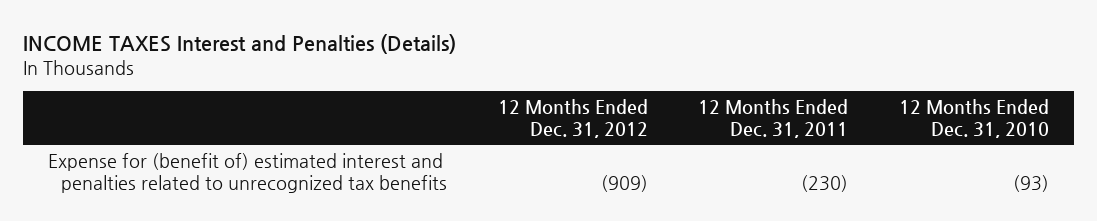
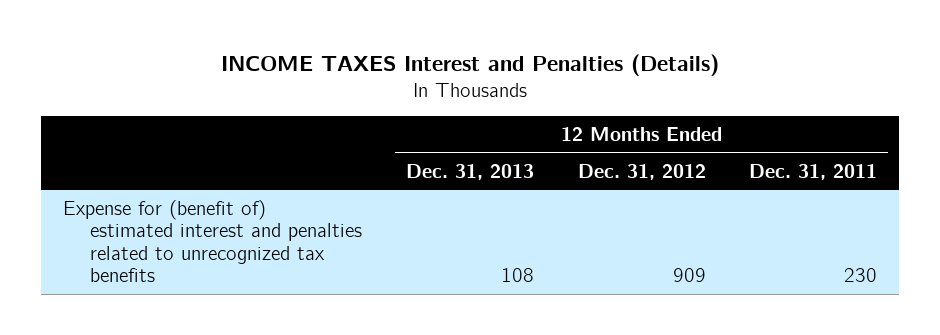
[898,98,1049,138] 12 Months Ended Dec. 31, 2010 -> none
none -> [406,163,535,180] Dec. 31, 2013
[600,174,648,192] (909) -> [672,268,706,283] 909
[801,174,849,192] (230) -> [844,268,878,283] 230

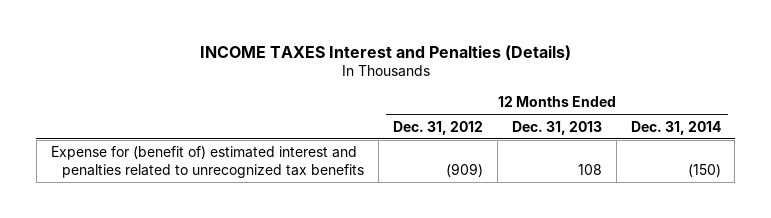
[749,163,878,180] Dec. 31, 2011 -> none
none -> [630,120,721,135] Dec. 31, 2014
[672,268,706,283] 909 -> [445,162,483,177] (909)

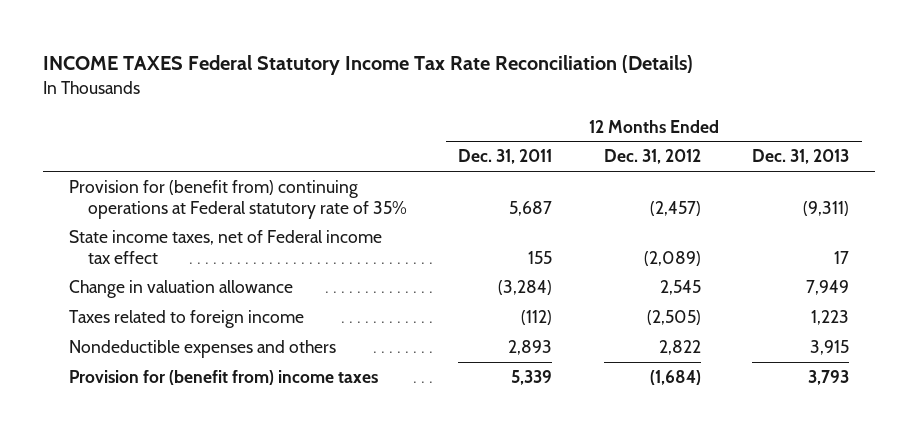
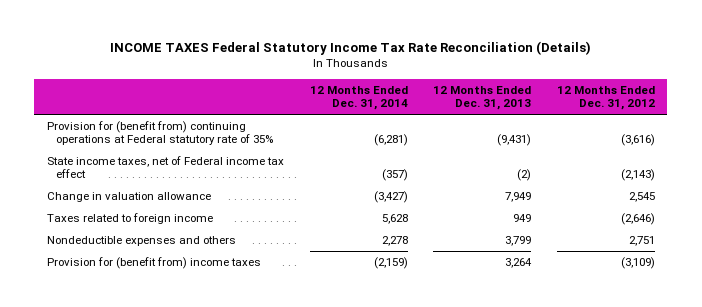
[458,149,553,165] Dec. 31, 2011 -> none
none -> [309,85,408,111] 12 Months Ended Dec. 31, 2014
[649,200,701,216] (2,457) -> [620,134,655,147] (3,616)
[802,200,849,216] (9,311) -> [497,134,532,147] (9,431)
[643,250,701,266] (2,089) -> [620,169,655,182] (2,143)
[833,250,849,264] 17 -> [517,169,532,182] (2)
[646,310,701,326] (2,505) -> [620,213,655,226] (2,646)
[810,310,849,326] 1,223 -> [513,214,532,223] 949
[658,340,701,356] 2,822 -> [628,236,655,247] 2,751
[809,340,849,356] 3,915 -> [505,236,532,247] 3,799
[649,370,701,386] (1,684) -> [620,257,655,270] (3,109)
[807,370,849,386] 3,793 -> [505,258,533,269] 3,264

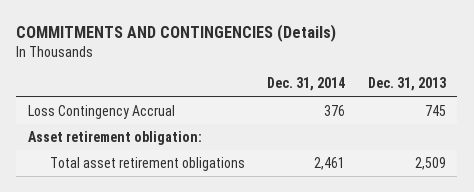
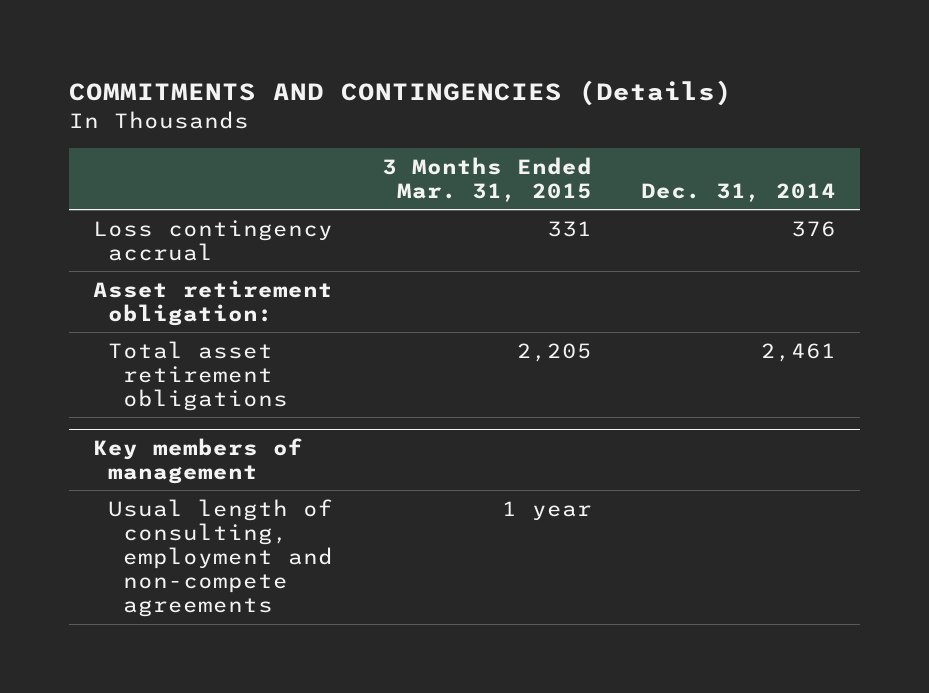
[368,77,447,92] Dec. 31, 2013 -> none
none -> [381,156,592,203] 3 Months Ended Mar. 31, 2015
[27,105,175,120] Loss Contingency Accrual -> [92,219,333,261] Loss contingency accrual
none -> [92,437,303,484] Key members of management
none -> [108,498,334,618] Usual length of consulting, employment and non-compete agreements

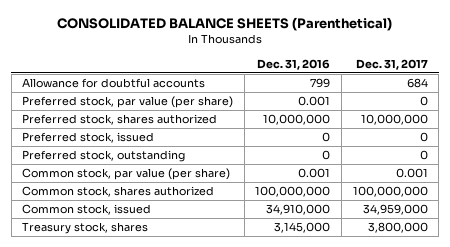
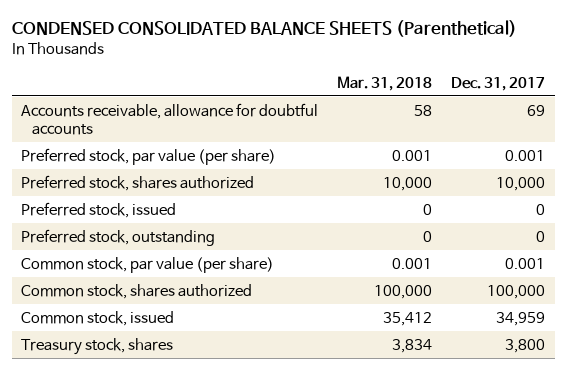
[56,17,392,32] CONSOLIDATED BALANCE SHEETS (Parenthetical) -> [11,20,517,38] CONDENSED CONSOLIDATED BALANCE SHEETS (Parenthetical)
[257,58,331,70] Dec. 31, 2016 -> none
none -> [337,75,433,91] Mar. 31, 2018
[22,78,206,89] Allowance for doubtful accounts -> [21,102,319,135] Accounts receivable, allowance for doubtful accounts
[406,78,428,89] 684 -> [527,104,546,116] 69
[419,96,428,107] 0 -> [505,149,546,161] 0.001
[360,114,428,126] 10,000,000 -> [496,176,546,191] 10,000
[352,186,428,198] 100,000,000 -> [487,284,546,299] 100,000
[362,204,428,216] 34,959,000 -> [496,311,546,326] 34,959
[367,222,428,234] 3,800,000 -> [505,338,546,353] 3,800

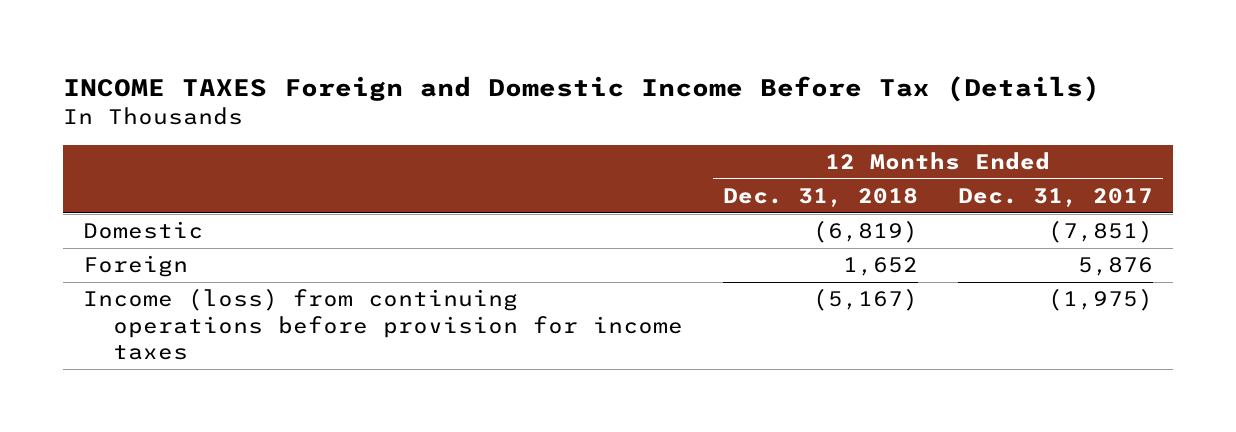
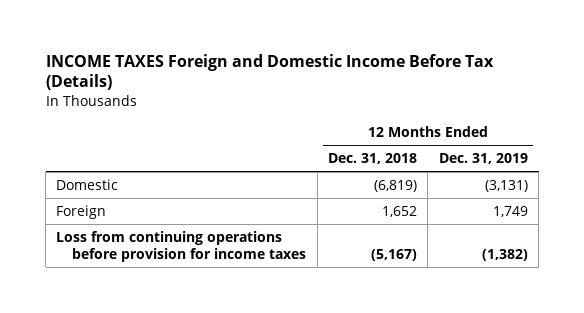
[957,187,1153,207] Dec. 31, 2017 -> none
none -> [438,153,528,165] Dec. 31, 2019
[83,288,683,361] Income (loss) from continuing operations before provision for income taxes -> [56,230,307,262] Loss from continuing operations before provision for income taxes

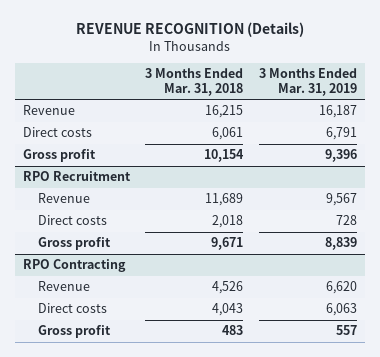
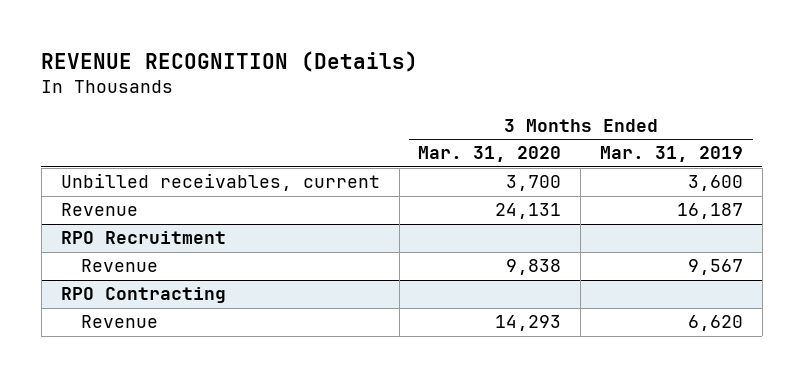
[145,68,244,97] 3 Months Ended Mar. 31, 2018 -> none
none -> [418,146,562,163] Mar. 31, 2020
none -> [60,173,380,192] Unbilled receivables, current
[22,127,92,138] Direct costs -> none
[22,149,96,163] Gross profit -> none
[37,215,107,226] Direct costs -> none
[37,237,111,251] Gross profit -> none
[37,303,107,314] Direct costs -> none
[37,325,111,339] Gross profit -> none

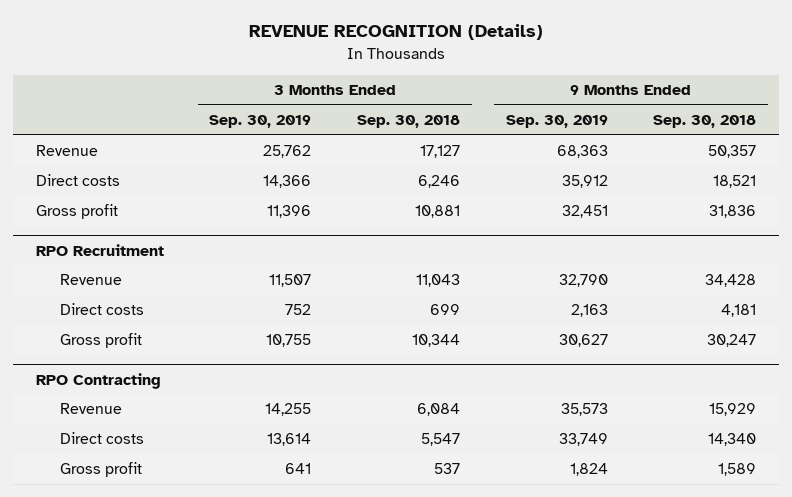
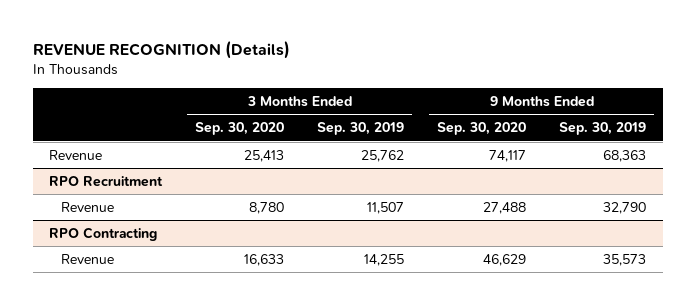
[357,114,461,128] Sep. 30, 2018 -> none
[653,114,757,128] Sep. 30, 2018 -> none
none -> [195,122,285,136] Sep. 30, 2020
none -> [437,122,527,136] Sep. 30, 2020
[35,174,120,187] Direct costs -> none
[35,204,118,220] Gross profit -> none
[60,303,145,316] Direct costs -> none
[60,333,143,349] Gross profit -> none
[60,432,145,445] Direct costs -> none
[60,462,143,478] Gross profit -> none

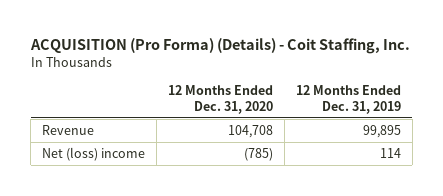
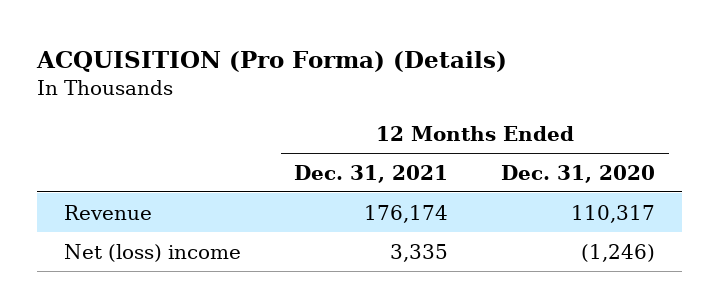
[29,38,410,55] ACQUISITION (Pro Forma) (Details) - Coit Staffing, Inc. -> [36,51,508,73] ACQUISITION (Pro Forma) (Details)
[295,85,401,115] 12 Months Ended Dec. 31, 2019 -> none
none -> [294,164,449,183] Dec. 31, 2021
[227,124,273,138] 104,708 -> [571,204,656,223] 110,317
[243,147,273,161] (785) -> [581,243,656,262] (1,246)

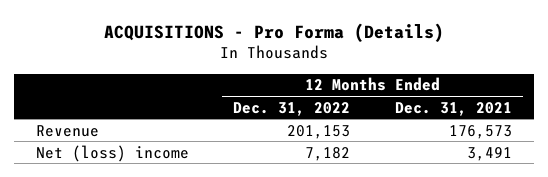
[36,51,508,73] ACQUISITION (Pro Forma) (Details) -> [103,22,444,42] ACQUISITIONS - Pro Forma (Details)
[501,164,656,183] Dec. 31, 2020 -> none
none -> [233,101,351,116] Dec. 31, 2022
[364,204,449,223] 176,174 -> [448,124,512,139] 176,573
[390,243,449,262] 3,335 -> [466,146,512,161] 3,491

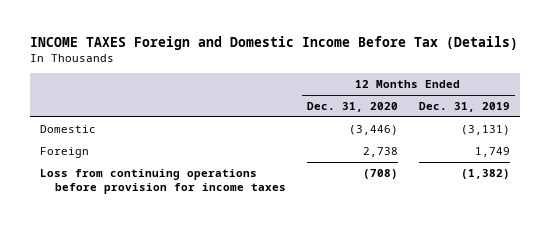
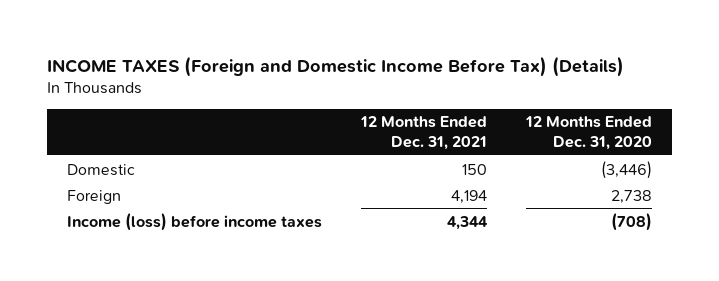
[29,35,518,50] INCOME TAXES Foreign and Domestic Income Before Tax (Details) -> [47,55,625,77] INCOME TAXES (Foreign and Domestic Income Before Tax) (Details)
[418,102,510,113] Dec. 31, 2019 -> none
none -> [359,116,487,151] 12 Months Ended Dec. 31, 2021
[40,168,286,194] Loss from continuing operations before provision for income taxes -> none
none -> [66,212,322,231] Income (loss) before income taxes

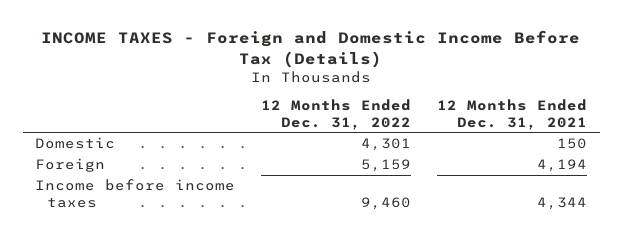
[47,55,625,77] INCOME TAXES (Foreign and Domestic Income Before Tax) (Details) -> [41,30,581,68] INCOME TAXES - Foreign and Domestic Income Before Tax (Details)
[525,116,653,151] 12 Months Ended Dec. 31, 2020 -> none
none -> [261,98,412,130] 12 Months Ended Dec. 31, 2022
[66,212,322,231] Income (loss) before income taxes -> [35,178,236,208] Income before income taxes

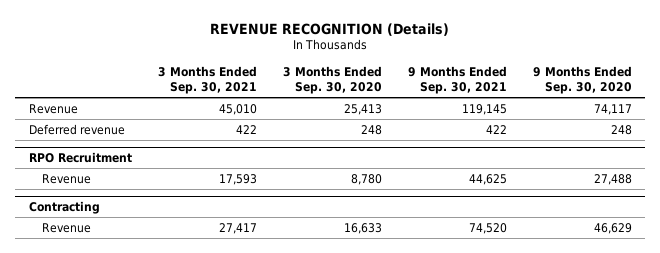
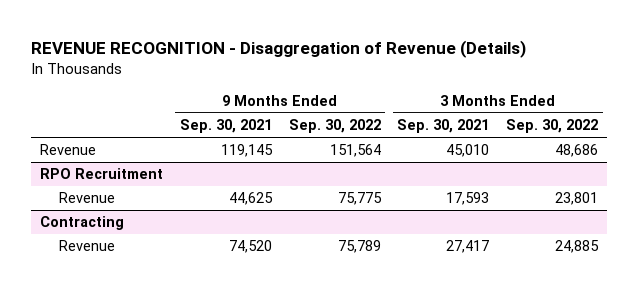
[210,22,450,36] REVENUE RECOGNITION (Details) -> [31,39,527,58] REVENUE RECOGNITION - Disaggregation of Revenue (Details)
[282,65,382,95] 3 Months Ended Sep. 30, 2020 -> none
[532,65,632,95] 9 Months Ended Sep. 30, 2020 -> none
none -> [288,119,381,134] Sep. 30, 2022
none -> [506,119,599,134] Sep. 30, 2022
[28,123,125,135] Deferred revenue -> none

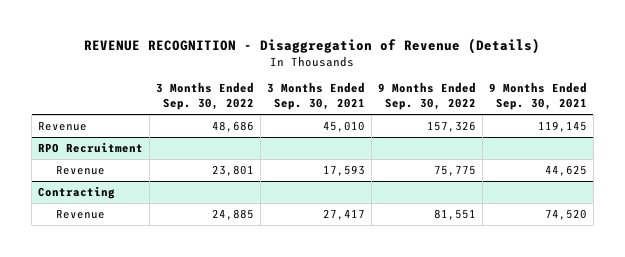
[329,144,381,158] 151,564 -> [426,121,476,133] 157,326
[337,240,381,254] 75,789 -> [433,209,476,221] 81,551

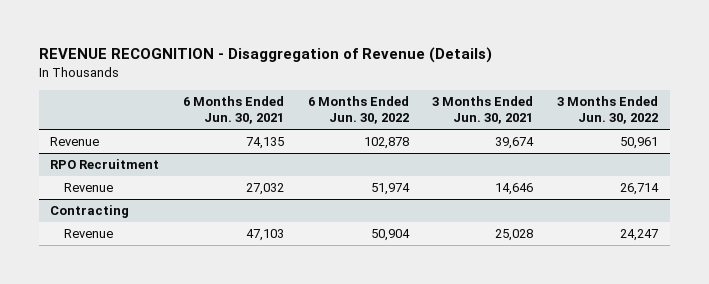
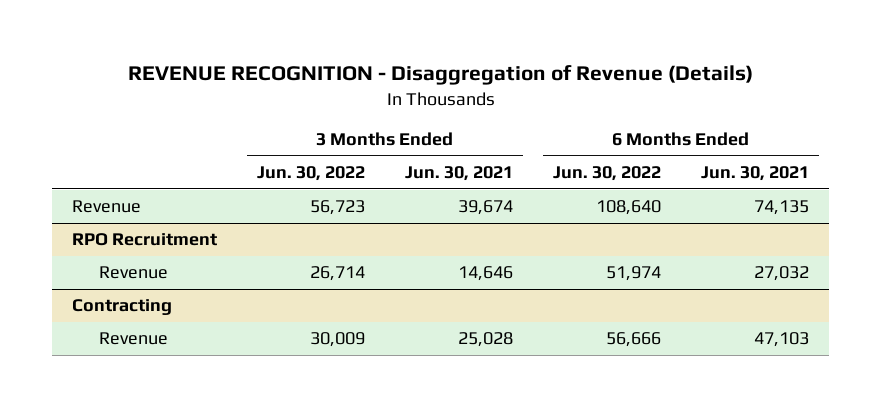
[363,137,409,150] 102,878 -> [596,200,662,216] 108,640
[620,137,659,150] 50,961 -> [310,200,366,216] 56,723
[370,229,410,242] 50,904 -> [606,332,662,348] 56,666
[620,229,659,242] 24,247 -> [310,332,366,348] 30,009

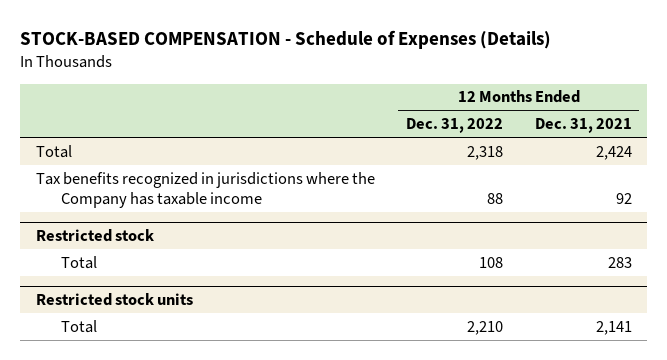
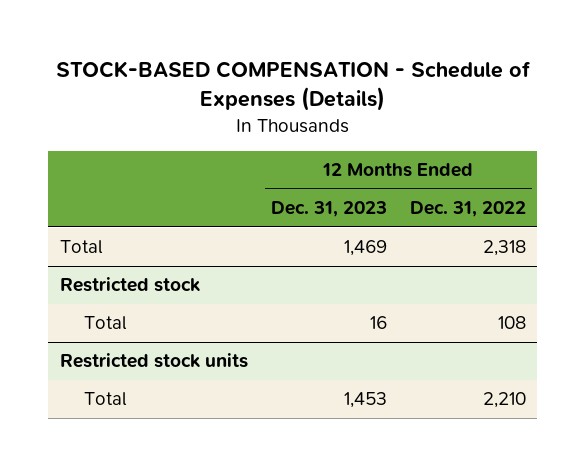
[534,118,632,134] Dec. 31, 2021 -> none
none -> [270,201,387,218] Dec. 31, 2023
[35,171,375,209] Tax benefits recognized in jurisdictions where the Company has taxable income -> none

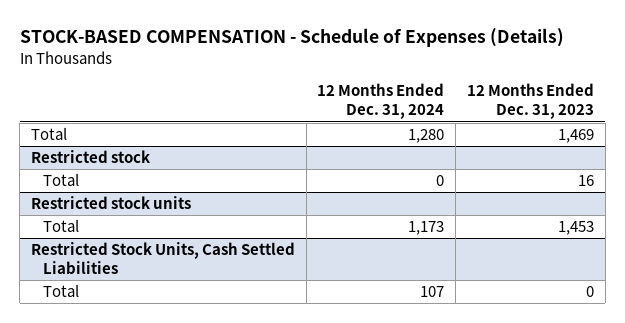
[409,201,526,218] Dec. 31, 2022 -> none
none -> [317,83,445,120] 12 Months Ended Dec. 31, 2024
none -> [30,242,295,275] Restricted Stock Units, Cash Settled Liabilities
none -> [42,284,79,298] Total

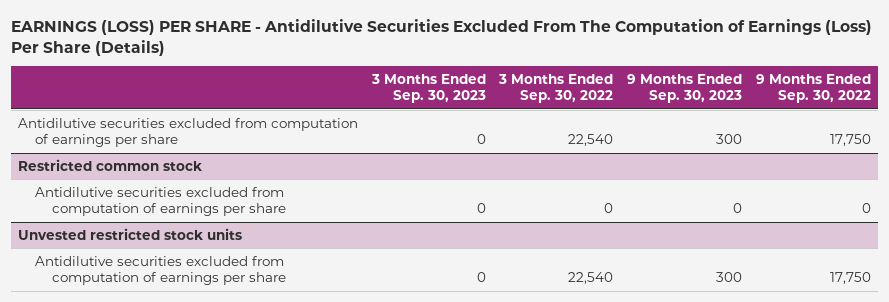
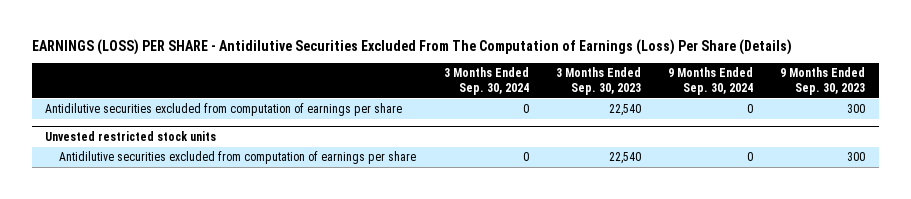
[498,74,614,104] 3 Months Ended Sep. 30, 2022 -> none
[755,74,871,104] 9 Months Ended Sep. 30, 2022 -> none
none -> [443,67,529,95] 3 Months Ended Sep. 30, 2024
none -> [668,67,754,95] 9 Months Ended Sep. 30, 2024
[17,158,202,171] Restricted common stock -> none
[35,186,287,217] Antidilutive securities excluded from computation of earnings per share -> none
[476,134,486,145] 0 -> [608,104,641,117] 22,540
[476,272,486,283] 0 -> [608,152,641,165] 22,540

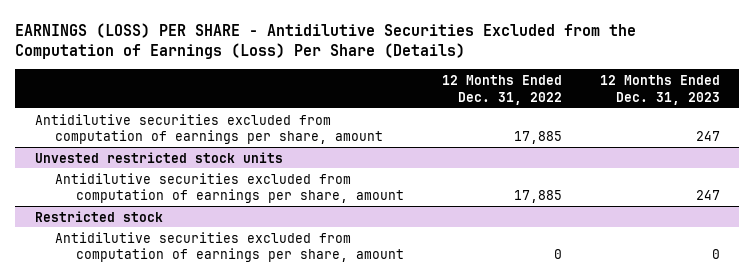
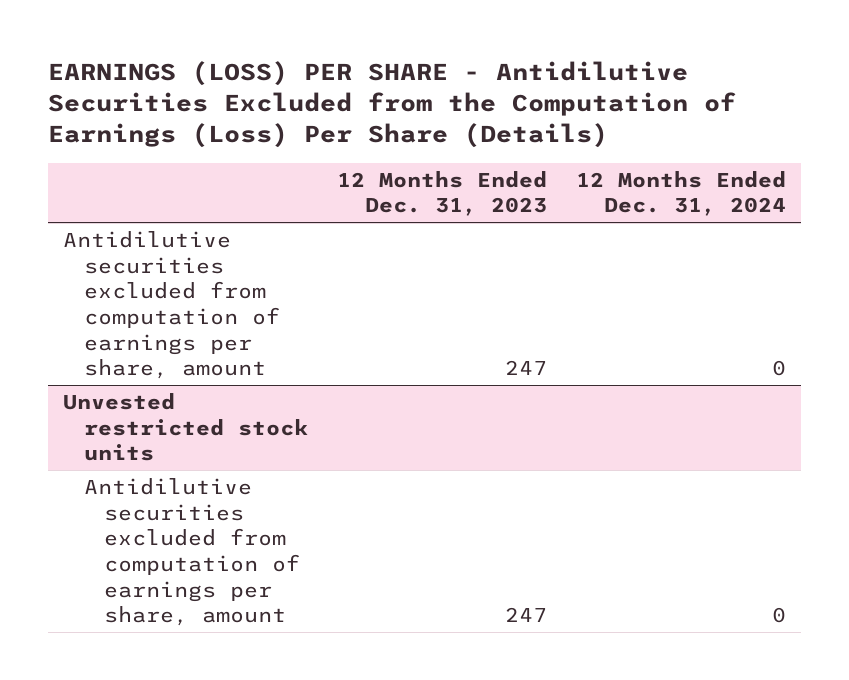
[442,75,563,105] 12 Months Ended Dec. 31, 2022 -> none
none -> [575,170,786,217] 12 Months Ended Dec. 31, 2024
[34,210,163,222] Restricted stock -> none
[55,231,404,263] Antidilutive securities excluded from computation of earnings per share, amount -> none

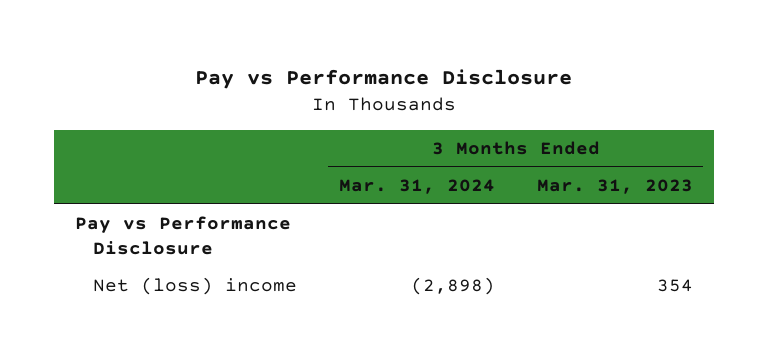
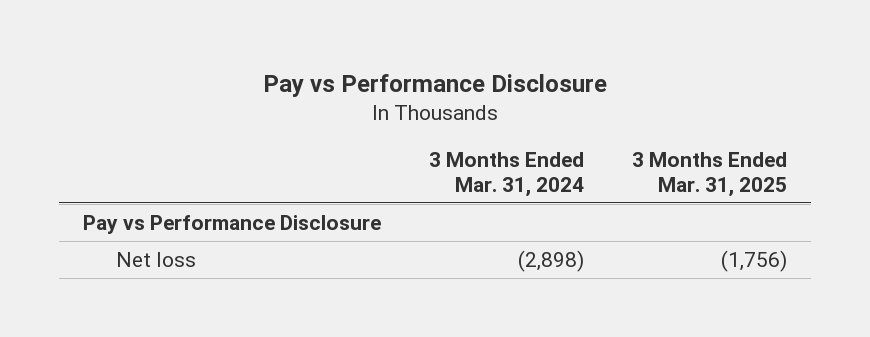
[536,178,693,194] Mar. 31, 2023 -> none
none -> [631,151,787,198] 3 Months Ended Mar. 31, 2025
[92,277,297,296] Net (loss) income -> [116,251,197,267] Net loss

